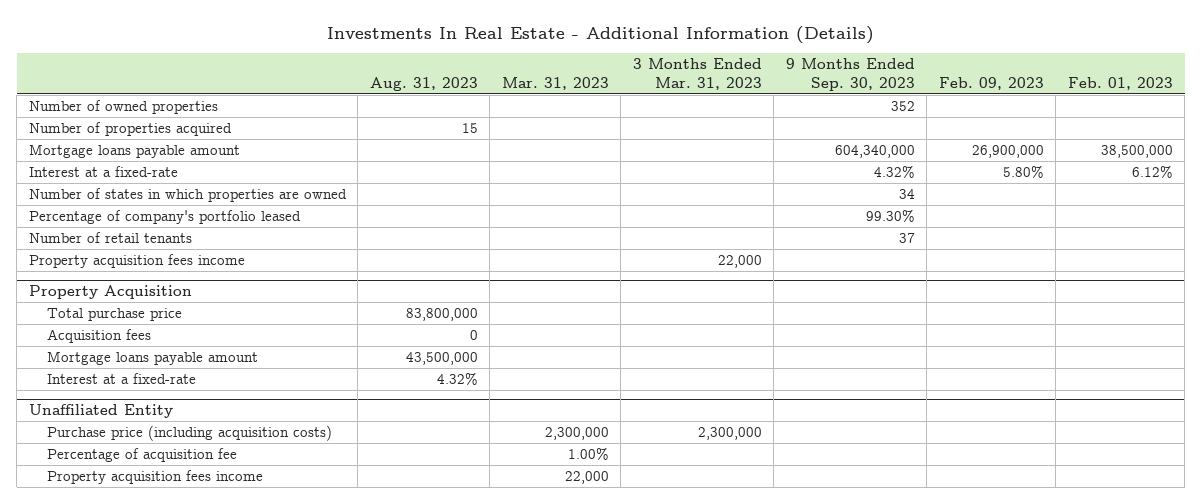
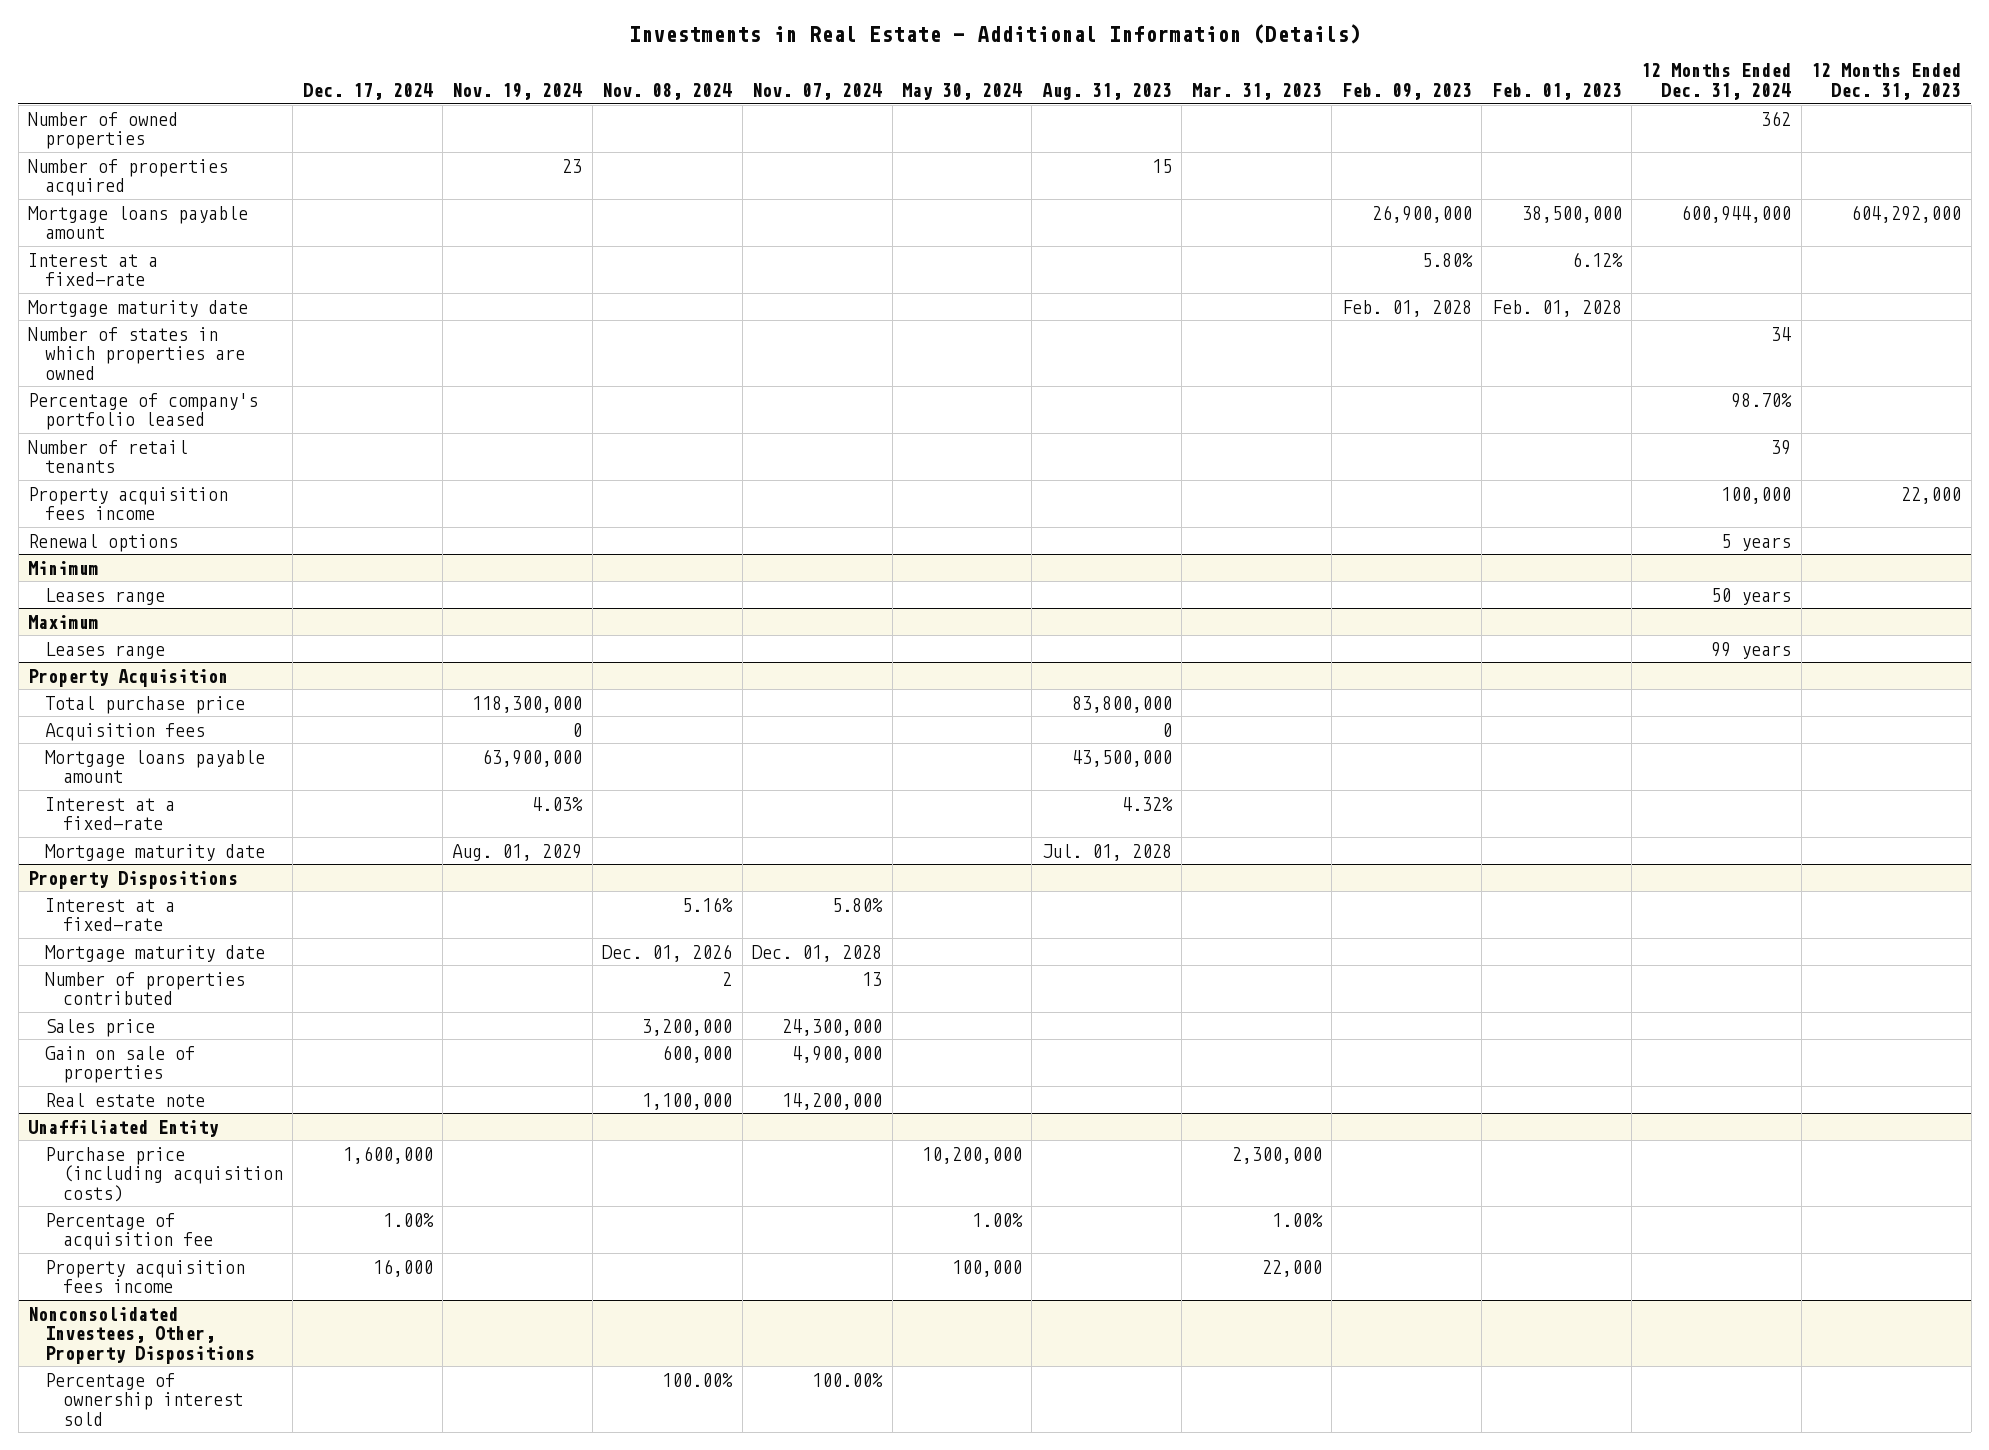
[326,25,874,44] Investments In Real Estate - Additional Information (Details) -> [628,23,1361,44] Investments in Real Estate - Additional Information (Details)
[632,58,762,90] 3 Months Ended Mar. 31, 2023 -> none
[785,58,915,91] 9 Months Ended Sep. 30, 2023 -> none
none -> [302,83,433,101] Dec. 17, 2024
none -> [452,83,583,101] Nov. 19, 2024
none -> [602,83,733,101] Nov. 08, 2024
none -> [752,83,883,101] Nov. 07, 2024
none -> [902,83,1023,101] May 30, 2024
none -> [1641,63,1792,101] 12 Months Ended Dec. 31, 2024
none -> [1811,63,1962,101] 12 Months Ended Dec. 31, 2023
none -> [27,299,248,317] Mortgage maturity date
none -> [27,533,178,552] Renewal options
none -> [27,560,98,575] Minimum
none -> [45,587,166,605] Leases range
none -> [27,614,98,629] Maximum
none -> [45,641,166,659] Leases range
none -> [45,843,266,861] Mortgage maturity date
none -> [27,870,238,889] Property Dispositions
none -> [45,897,176,932] Interest at a fixed-rate
none -> [45,944,266,962] Mortgage maturity date
none -> [45,971,246,1006] Number of properties contributed
none -> [45,1018,156,1037] Sales price
none -> [45,1045,196,1084] Gain on sale of properties
none -> [45,1092,206,1107] Real estate note
none -> [27,1306,256,1364] Nonconsolidated Investees, Other, Property Dispositions
none -> [45,1372,243,1426] Percentage of ownership interest sold

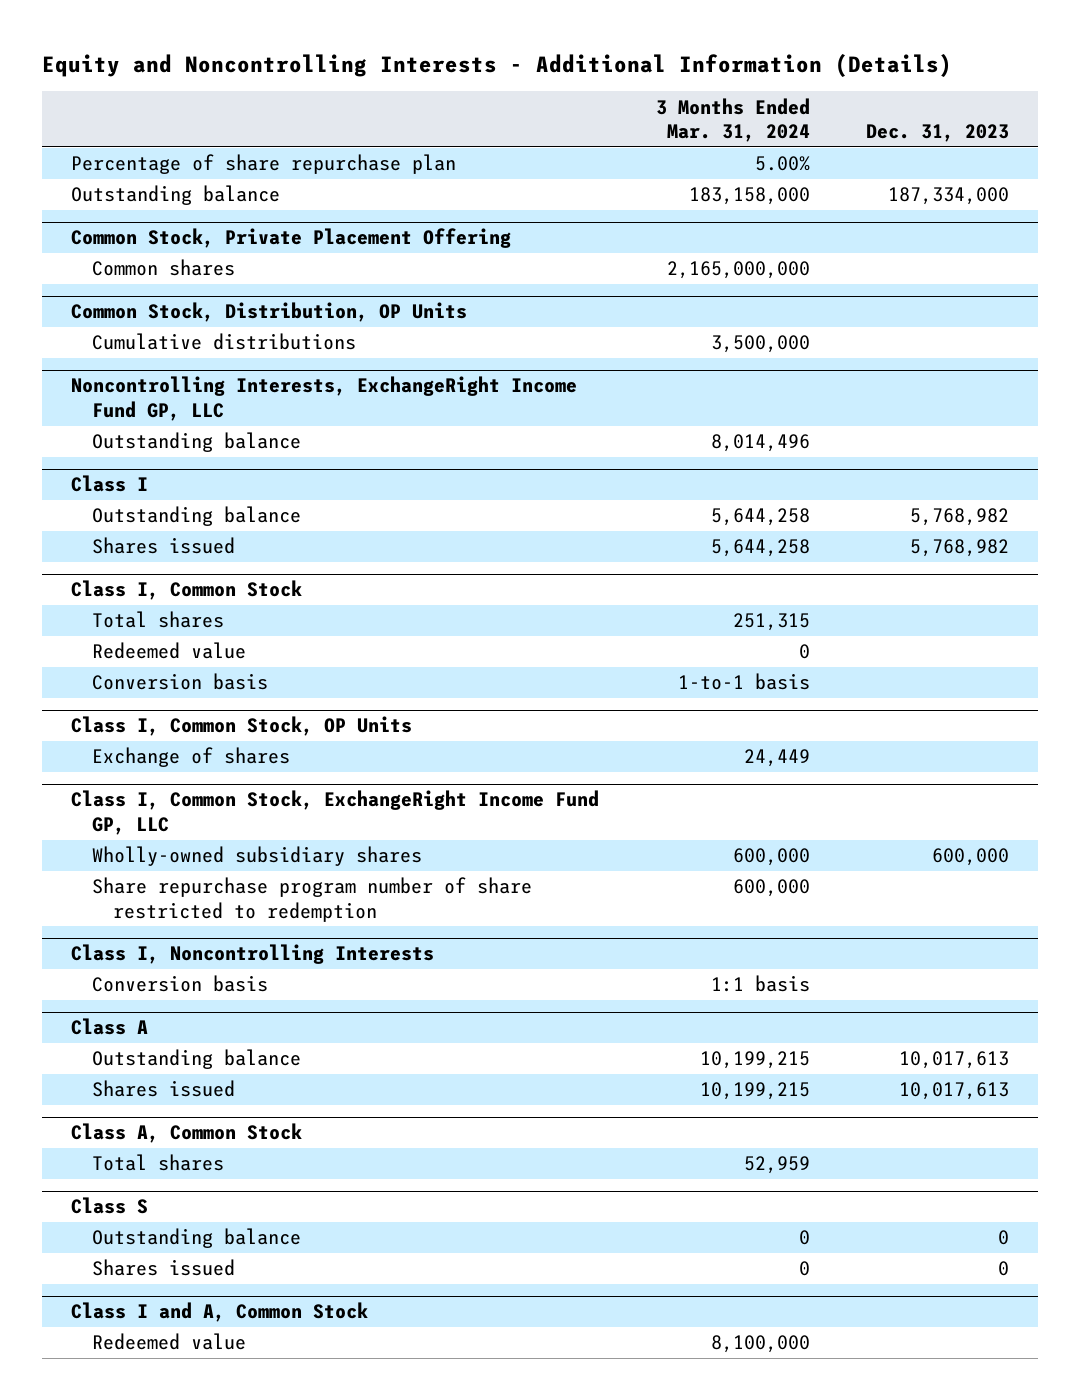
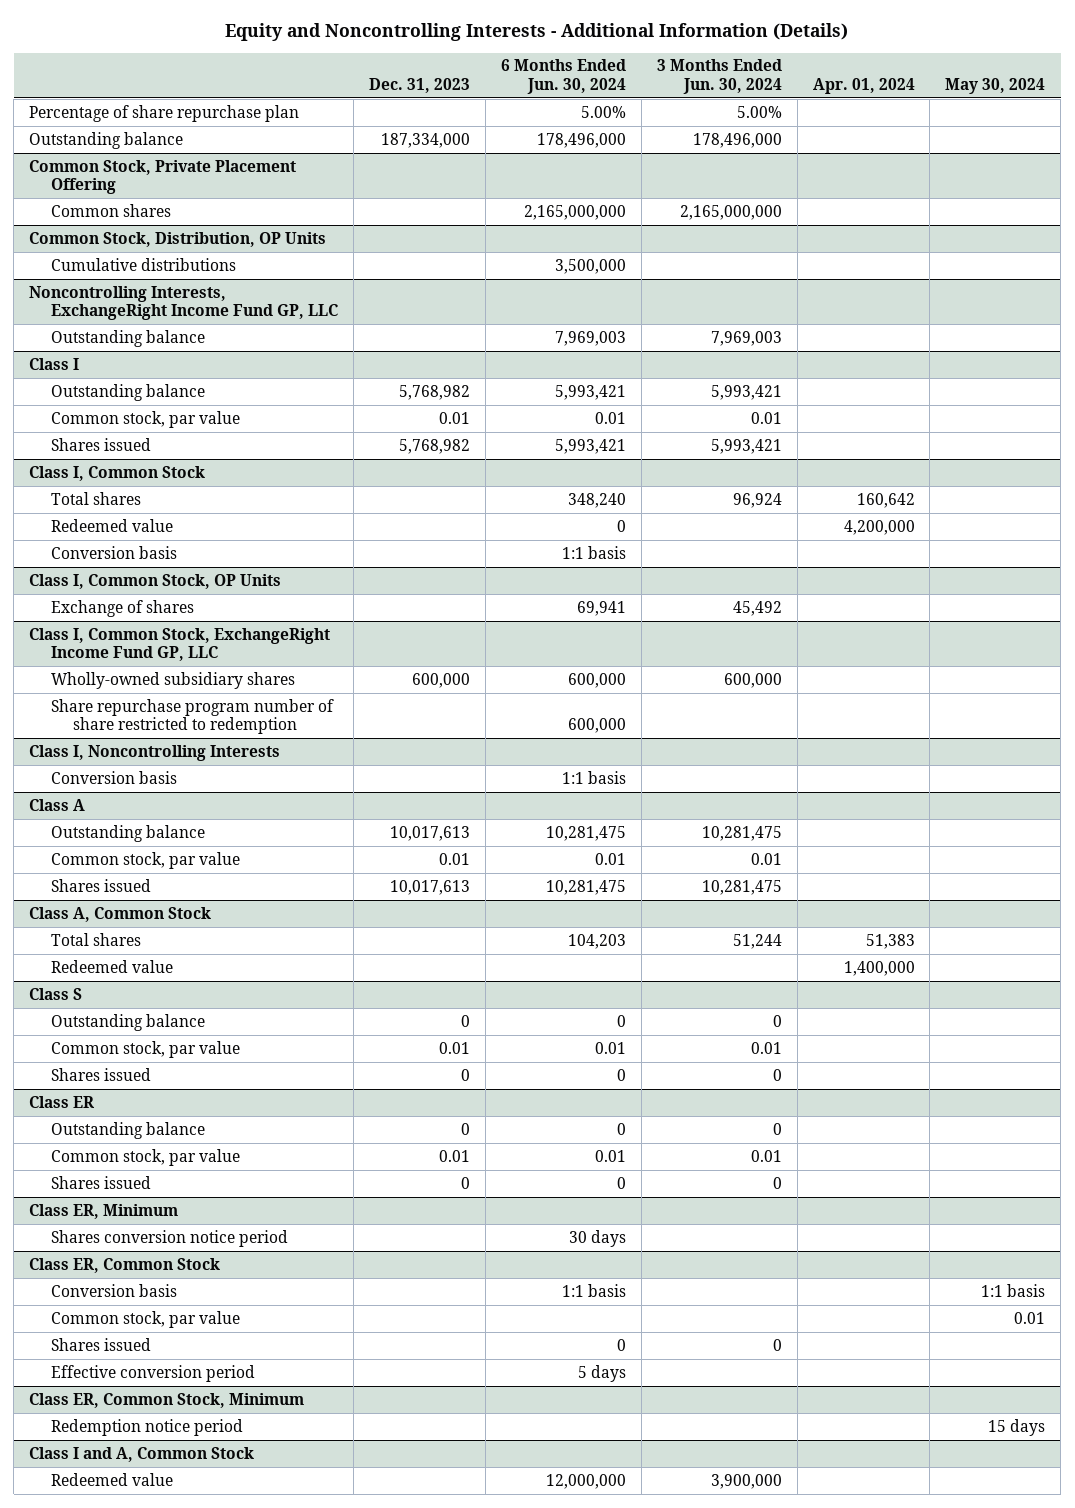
[655,97,810,143] 3 Months Ended Mar. 31, 2024 -> none
none -> [500,59,626,94] 6 Months Ended Jun. 30, 2024
none -> [656,59,782,94] 3 Months Ended Jun. 30, 2024
none -> [812,77,915,94] Apr. 01, 2024
none -> [945,77,1046,94] May 30, 2024
none -> [51,410,241,428] Common stock, par value
none -> [51,851,241,869] Common stock, par value
none -> [51,959,174,973] Redeemed value
none -> [51,1040,241,1058] Common stock, par value
none -> [29,1095,96,1108] Class ER
none -> [51,1121,206,1139] Outstanding balance
none -> [51,1148,241,1166] Common stock, par value
none -> [51,1175,152,1189] Shares issued
none -> [29,1203,179,1219] Class ER, Minimum
none -> [51,1229,289,1247] Shares conversion notice period
none -> [29,1257,221,1273] Class ER, Common Stock
none -> [51,1283,178,1297] Conversion basis
none -> [51,1310,241,1328] Common stock, par value
none -> [51,1337,152,1351] Shares issued
none -> [51,1364,256,1382] Effective conversion period
none -> [29,1392,305,1408] Class ER, Common Stock, Minimum
none -> [51,1418,244,1436] Redemption notice period

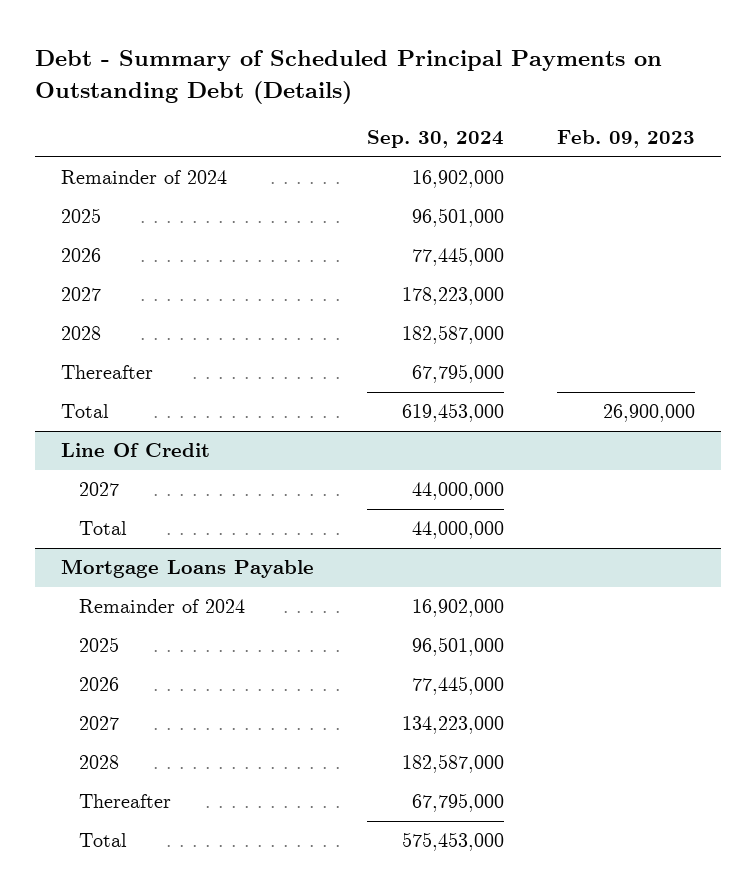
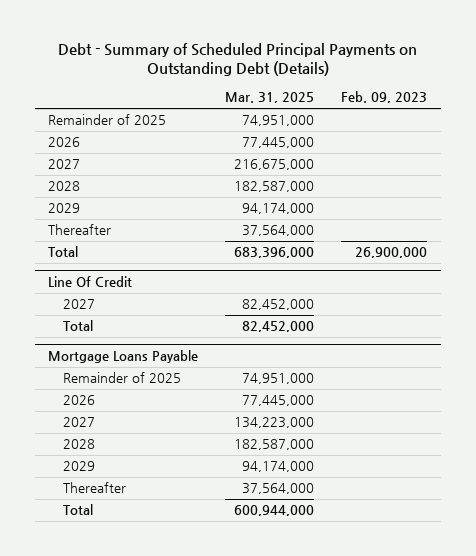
[367,130,505,149] Sep. 30, 2024 -> none
none -> [225,92,315,104] Mar. 31, 2025
[61,208,102,224] 2025 -> none
[61,170,228,185] Remainder of 2024 -> [48,114,167,126] Remainder of 2025
none -> [48,203,81,214] 2029
[79,637,120,653] 2025 -> none
[79,599,246,614] Remainder of 2024 -> [62,372,181,384] Remainder of 2025
none -> [62,461,95,472] 2029

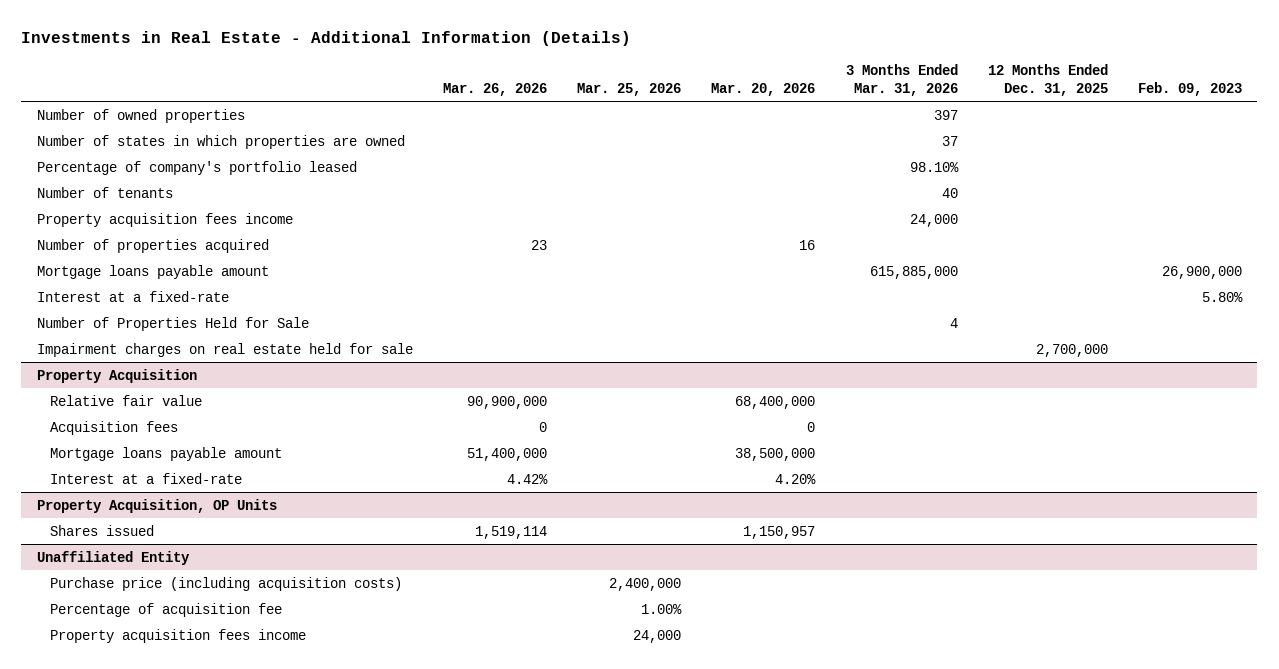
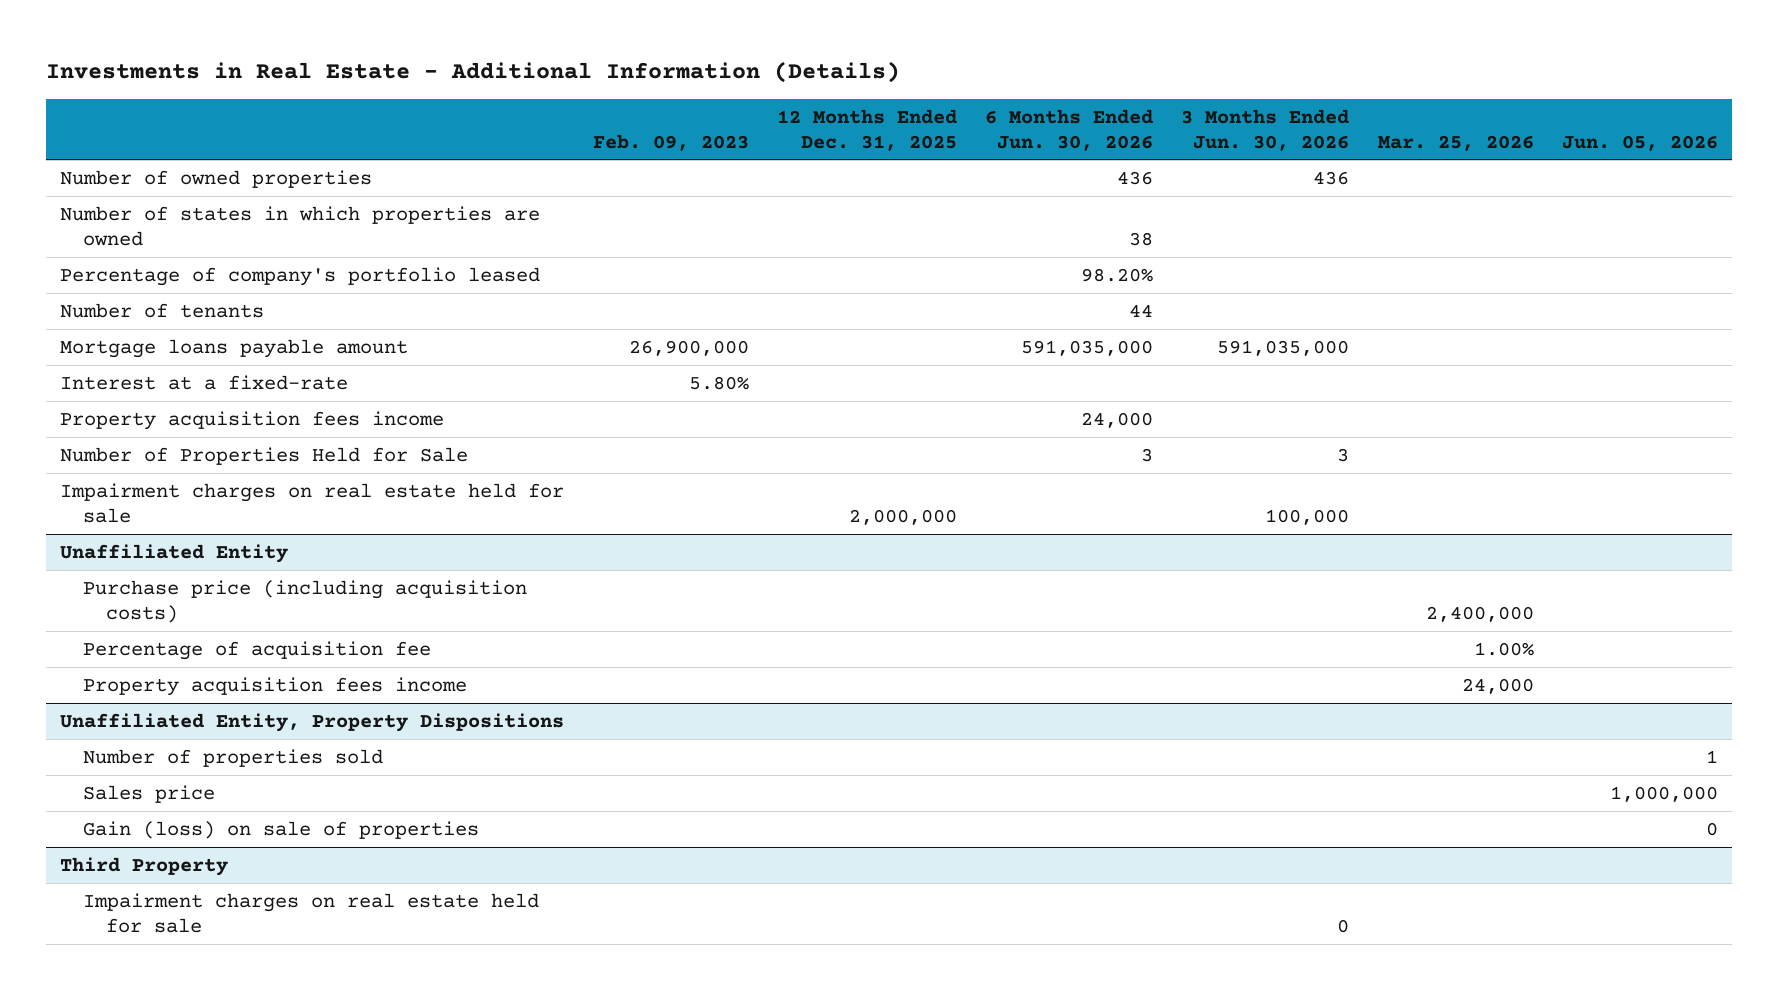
[442,82,547,96] Mar. 26, 2026 -> none
[711,82,816,96] Mar. 20, 2026 -> none
[845,63,958,96] 3 Months Ended Mar. 31, 2026 -> none
none -> [985,108,1154,151] 6 Months Ended Jun. 30, 2026
none -> [1181,108,1350,151] 3 Months Ended Jun. 30, 2026
none -> [1561,134,1718,151] Jun. 05, 2026
[36,238,269,253] Number of properties acquired -> none
[36,212,293,227] Property acquisition fees income -> [60,410,445,430] Property acquisition fees income
[36,368,197,383] Property Acquisition -> none
[49,394,202,406] Relative fair value -> none
[49,420,178,435] Acquisition fees -> none
[49,446,282,461] Mortgage loans payable amount -> none
[49,472,242,484] Interest at a fixed-rate -> none
[36,498,277,513] Property Acquisition, OP Units -> none
[49,524,154,536] Shares issued -> none
[1035,343,1108,357] 2,700,000 -> [848,508,957,525] 2,000,000
none -> [60,712,565,732] Unaffiliated Entity, Property Dispositions
none -> [83,748,384,767] Number of properties sold
none -> [83,784,216,803] Sales price
none -> [83,820,480,839] Gain (loss) on sale of properties
none -> [60,856,229,876] Third Property
none -> [83,892,540,933] Impairment charges on real estate held for sale

